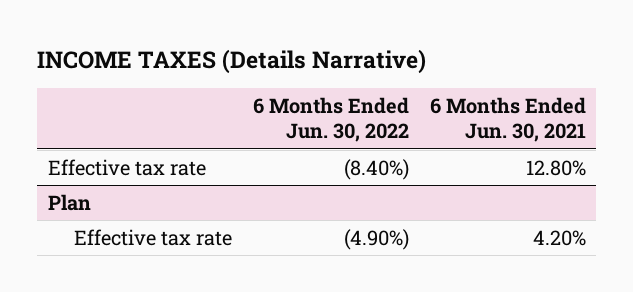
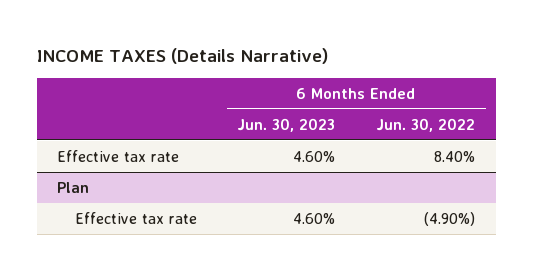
[429,96,586,143] 6 Months Ended Jun. 30, 2021 -> none
none -> [237,117,336,132] Jun. 30, 2023
[344,158,410,180] (8.40%) -> [434,150,476,162] 8.40%

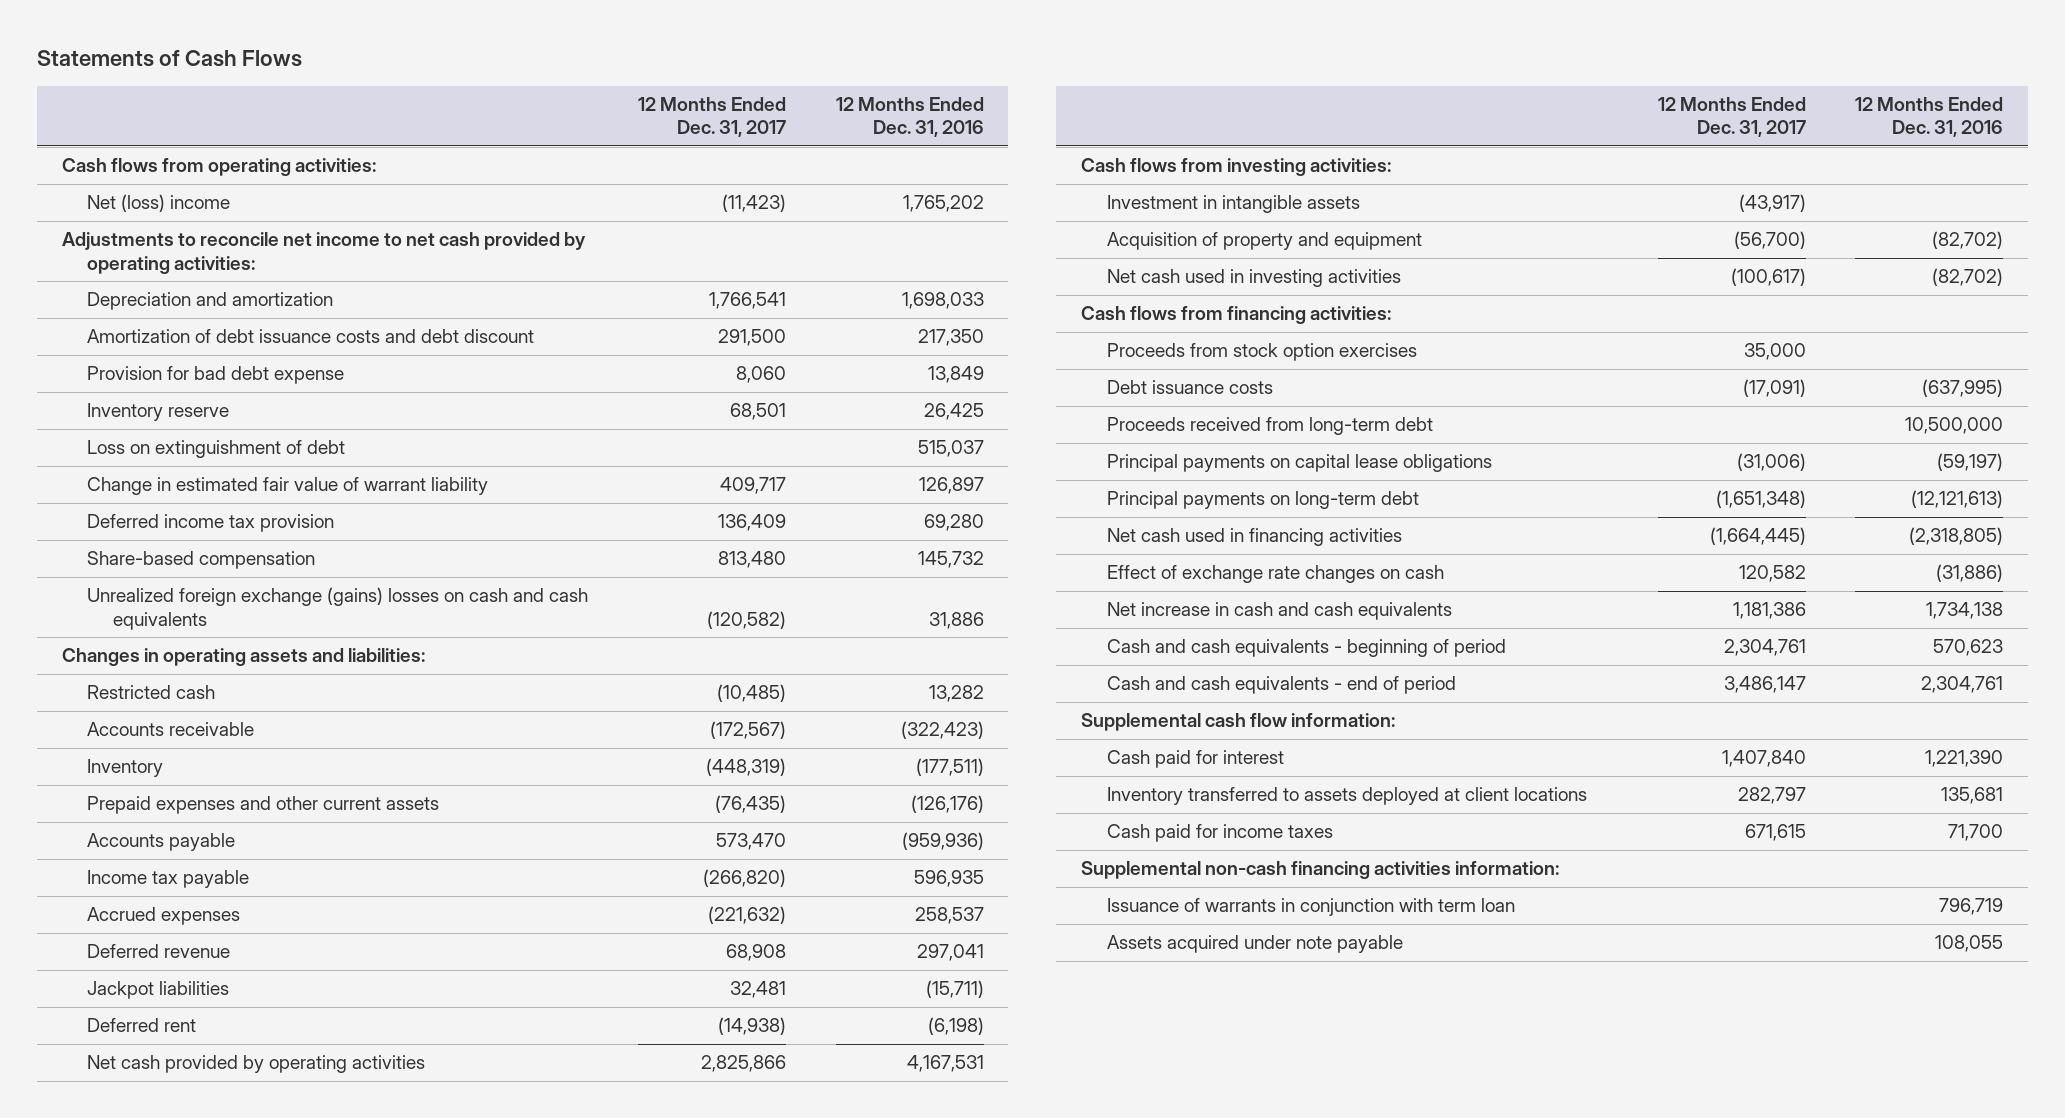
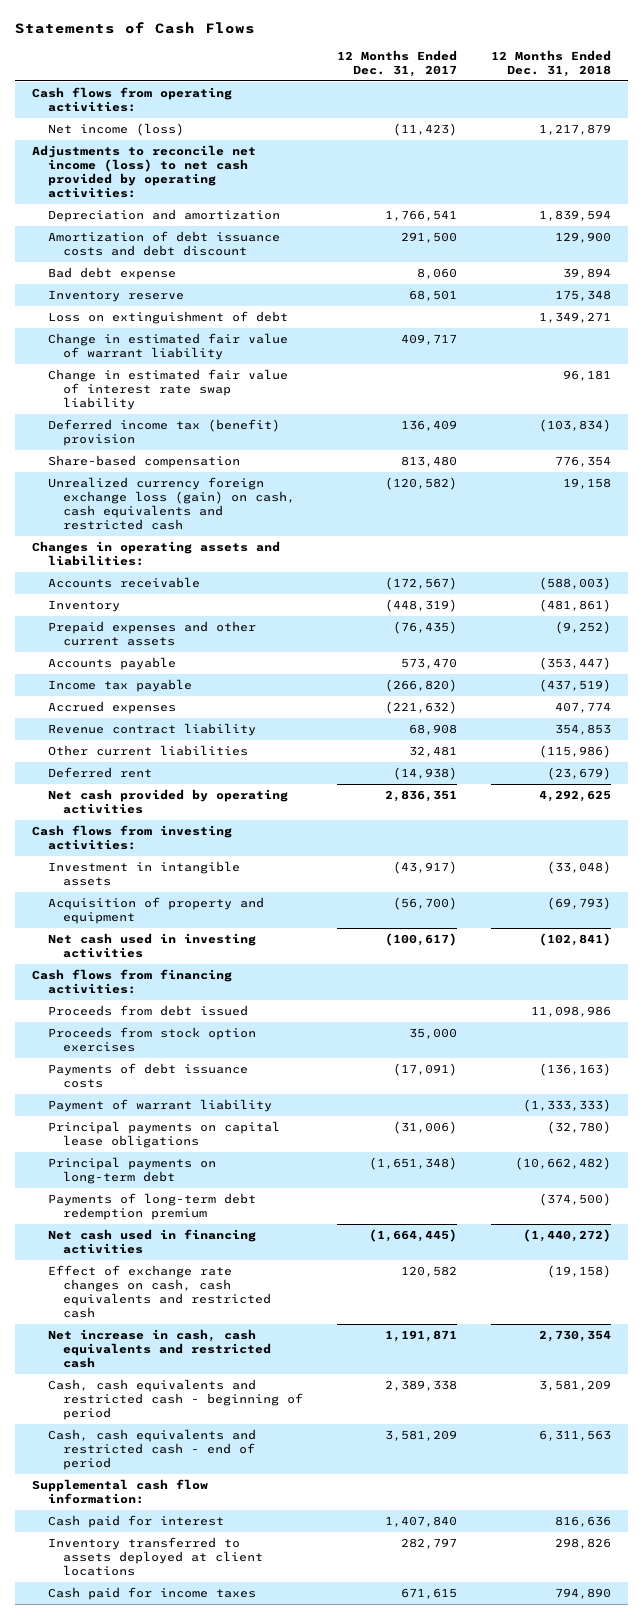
[835,96,984,138] 12 Months Ended Dec. 31, 2016 -> none
none -> [491,49,612,77] 12 Months Ended Dec. 31, 2018
[87,194,231,213] Net (loss) income -> [47,123,184,137] Net income (loss)
[61,232,586,274] Adjustments to reconcile net income to net cash provided by operating activities: -> [32,145,257,198] Adjustments to reconcile net income (loss) to net cash provided by operating activities:
[87,366,345,385] Provision for bad debt expense -> [47,267,176,281] Bad debt expense
none -> [47,369,288,410] Change in estimated fair value of interest rate swap liability
[87,514,335,533] Deferred income tax provision -> [47,419,280,447] Deferred income tax (benefit) provision
[87,587,589,630] Unrealized foreign exchange (gains) losses on cash and cash equivalents -> [47,477,296,530] Unrealized currency foreign exchange loss (gain) on cash, cash equivalents and restricted cash
[87,685,216,700] Restricted cash -> none
[87,944,231,959] Deferred revenue -> [47,723,256,737] Revenue contract liability
[87,981,230,1000] Jackpot liabilities -> [47,745,248,757] Other current liabilities
[700,1055,786,1073] 2,825,866 -> [385,790,458,803] 2,836,351
none -> [47,1005,248,1017] Proceeds from debt issued
[1106,417,1433,436] Proceeds received from long-term debt -> none
[1106,380,1273,395] Debt issuance costs -> [47,1063,248,1089] Payments of debt issuance costs
none -> [47,1099,272,1113] Payment of warrant liability
none -> [47,1193,256,1221] Payments of long-term debt redemption premium
[1106,565,1444,584] Effect of exchange rate changes on cash -> [47,1265,272,1318] Effect of exchange rate changes on cash, cash equivalents and restricted cash
[1106,602,1452,621] Net increase in cash and cash equivalents -> [47,1329,272,1368] Net increase in cash, cash equivalents and restricted cash
[1732,602,1806,620] 1,181,386 -> [385,1330,458,1343] 1,191,871
[1106,639,1506,658] Cash and cash equivalents - beginning of period -> [47,1379,304,1420] Cash, cash equivalents and restricted cash - beginning of period
[1723,639,1806,657] 2,304,761 -> [385,1380,458,1392] 2,389,338
[1106,676,1456,695] Cash and cash equivalents - end of period -> [47,1429,256,1470] Cash, cash equivalents and restricted cash - end of period
[1723,676,1806,694] 3,486,147 -> [385,1430,458,1442] 3,581,209
[1081,861,1560,880] Supplemental non-cash financing activities information: -> none
[1106,898,1515,917] Issuance of warrants in conjunction with term loan -> none
[1106,935,1403,954] Assets acquired under note payable -> none

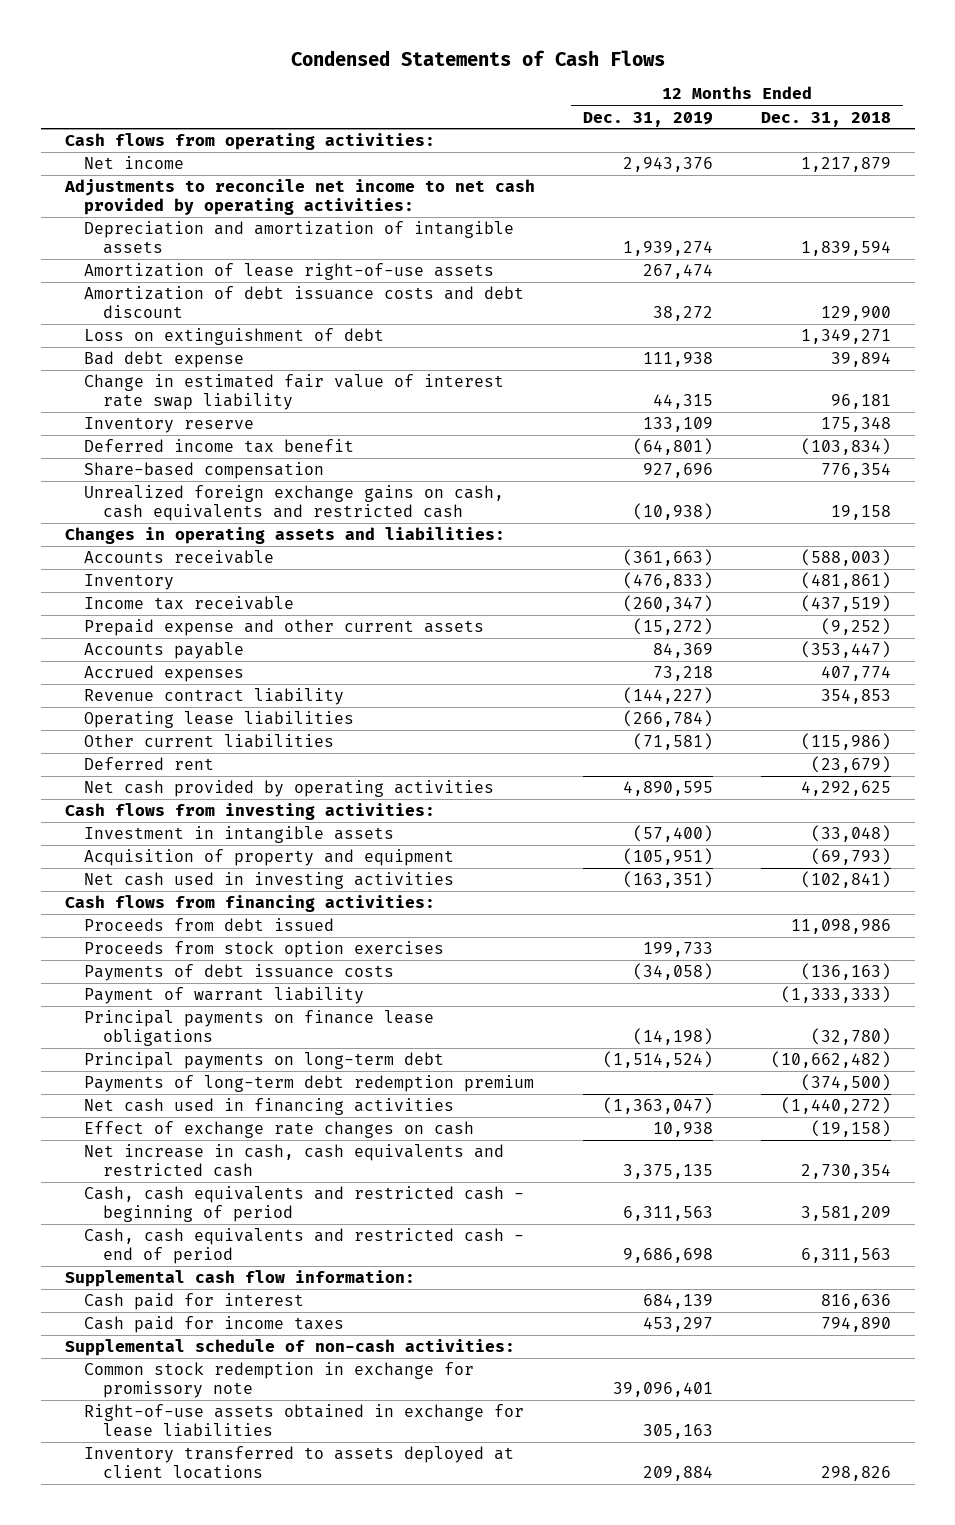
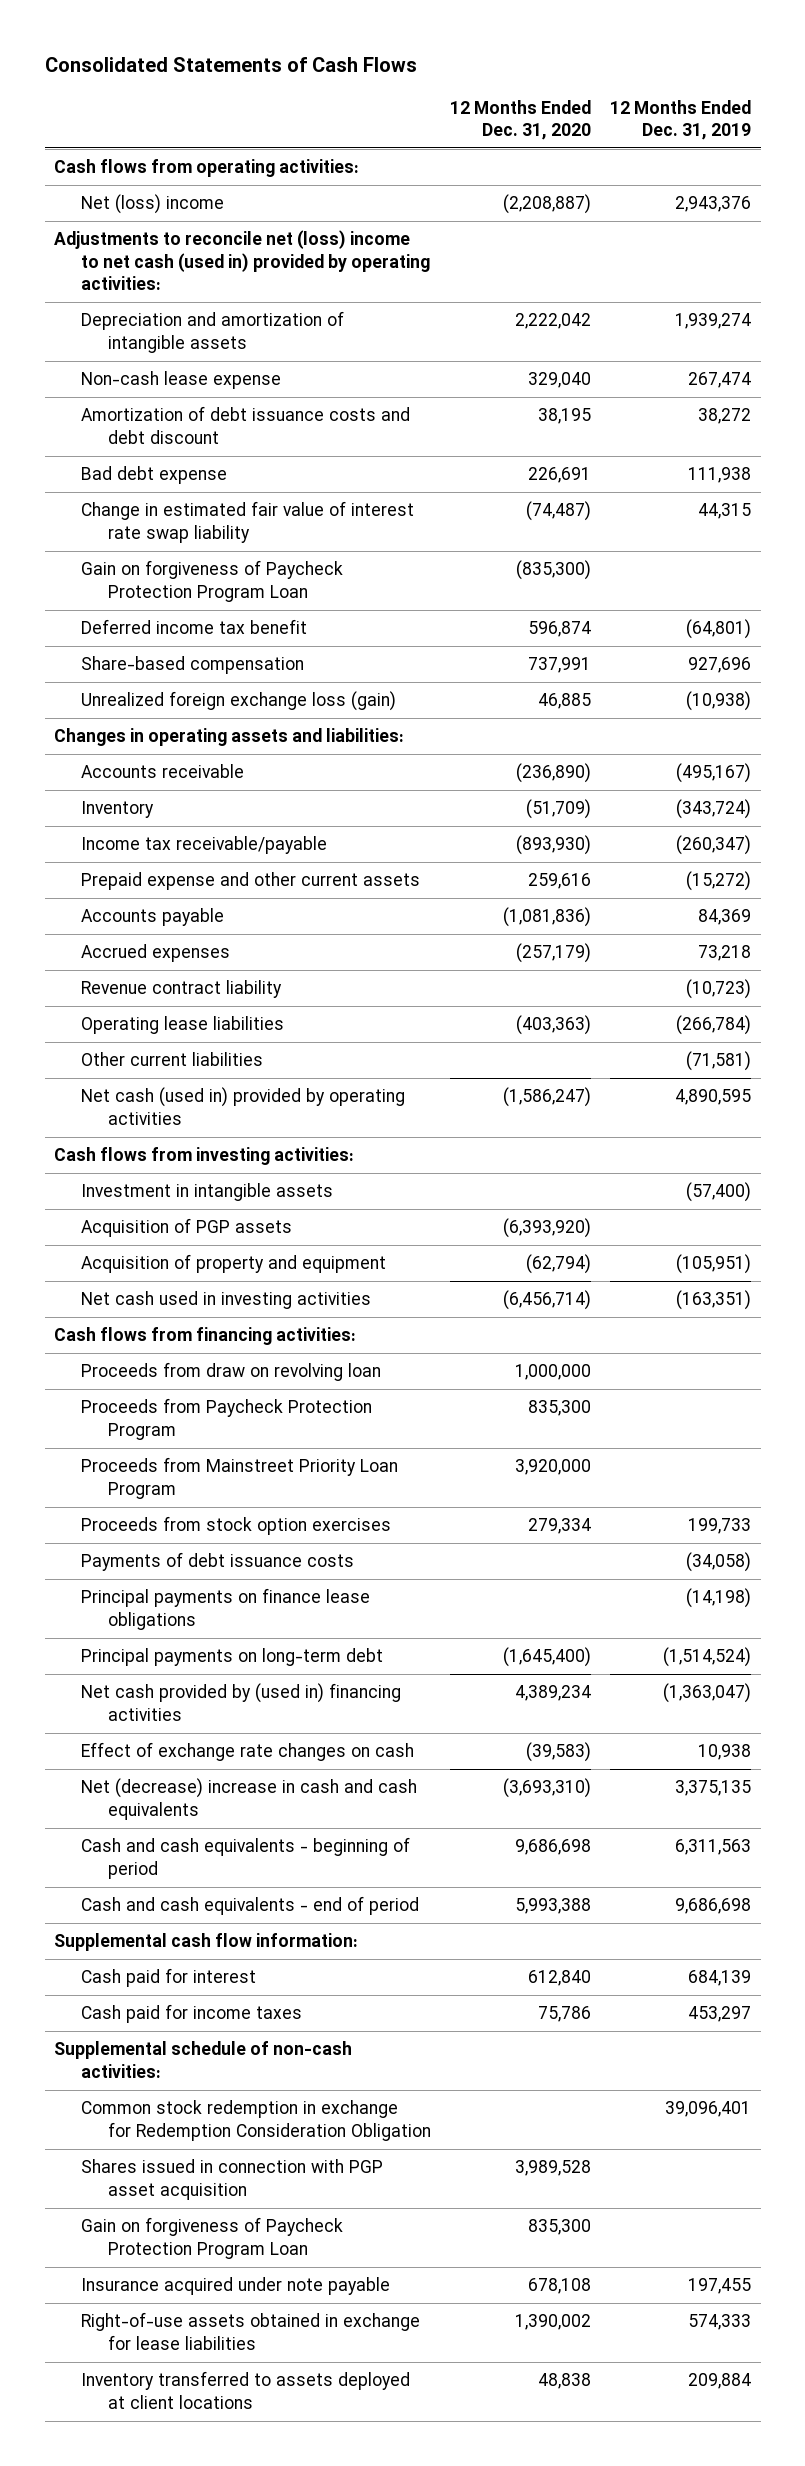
[290,50,665,67] Condensed Statements of Cash Flows -> [44,56,417,72] Consolidated Statements of Cash Flows
[760,111,891,127] Dec. 31, 2018 -> none
none -> [449,99,591,141] 12 Months Ended Dec. 31, 2020
[84,156,185,170] Net income -> [80,194,224,215] Net (loss) income
[63,179,535,216] Adjustments to reconcile net income to net cash provided by operating activities: -> [54,230,430,291] Adjustments to reconcile net (loss) income to net cash (used in) provided by operating activities:
[84,263,495,281] Amortization of lease right-of-use assets -> [80,371,281,390] Non-cash lease expense
[84,328,385,346] Loss on extinguishment of debt -> none
[84,417,255,434] Inventory reserve -> none
none -> [80,560,343,602] Gain on forgiveness of Paycheck Protection Program Loan
[84,485,505,522] Unrealized foreign exchange gains on cash, cash equivalents and restricted cash -> [80,691,396,712] Unrealized foreign exchange loss (gain)
[622,549,713,567] (361,663) -> [676,763,752,784] (495,167)
[622,572,713,590] (476,833) -> [676,799,752,820] (343,724)
[84,596,295,611] Income tax receivable -> [80,836,327,855] Income tax receivable/payable
[622,687,713,705] (144,227) -> [686,979,752,1000] (10,723)
[84,757,215,771] Deferred rent -> none
[84,780,495,798] Net cash provided by operating activities -> [80,1087,405,1125] Net cash (used in) provided by operating activities
none -> [80,1218,292,1238] Acquisition of PGP assets
[84,918,335,932] Proceeds from debt issued -> none
none -> [80,1362,381,1382] Proceeds from draw on revolving loan
none -> [80,1398,372,1440] Proceeds from Paycheck Protection Program
none -> [80,1457,398,1499] Proceeds from Mainstreet Priority Loan Program
[84,987,365,1005] Payment of warrant liability -> none
[84,1075,535,1093] Payments of long-term debt redemption premium -> none
[84,1098,455,1116] Net cash used in financing activities -> [80,1683,401,1721] Net cash provided by (used in) financing activities
[84,1144,505,1178] Net increase in cash, cash equivalents and restricted cash -> [80,1778,417,1820] Net (decrease) increase in cash and cash equivalents
[84,1186,525,1223] Cash, cash equivalents and restricted cash - beginning of period -> [80,1837,410,1879] Cash and cash equivalents - beginning of period
[84,1228,525,1265] Cash, cash equivalents and restricted cash - end of period -> [80,1896,419,1916] Cash and cash equivalents - end of period
[84,1362,475,1399] Common stock redemption in exchange for promissory note -> [80,2100,431,2141] Common stock redemption in exchange for Redemption Consideration Obligation
none -> [80,2159,383,2200] Shares issued in connection with PGP asset acquisition
none -> [80,2217,343,2259] Gain on forgiveness of Paycheck Protection Program Loan
none -> [80,2277,390,2296] Insurance acquired under note payable
[642,1424,713,1440] 305,163 -> [688,2314,752,2331] 574,333

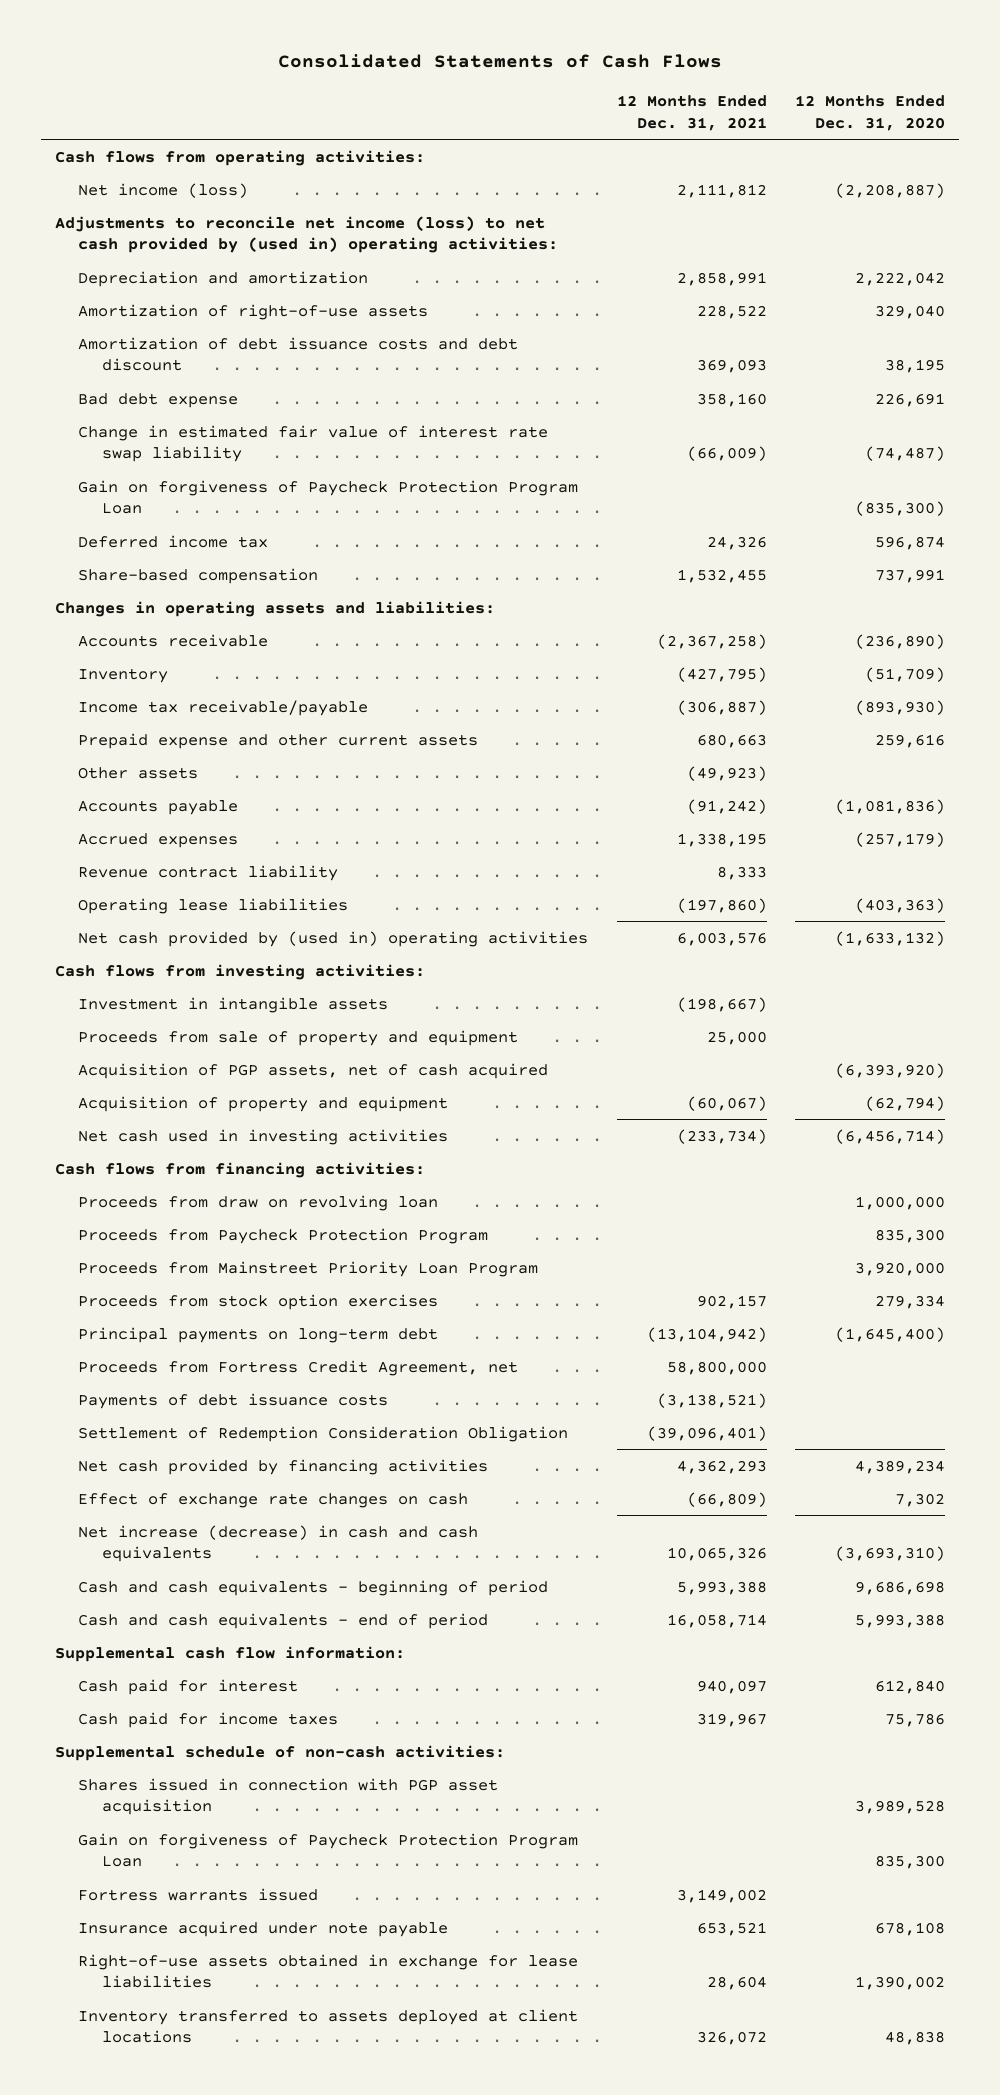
[610,99,752,141] 12 Months Ended Dec. 31, 2019 -> none
none -> [616,95,767,131] 12 Months Ended Dec. 31, 2021
[80,194,224,215] Net (loss) income -> [78,182,249,198] Net income (loss)
[54,230,430,291] Adjustments to reconcile net (loss) income to net cash (used in) provided by operating activities: -> [55,215,559,254] Adjustments to reconcile net income (loss) to net cash provided by (used in) operating activities:
[80,311,344,353] Depreciation and amortization of intangible assets -> [78,270,369,287] Depreciation and amortization
[80,371,281,390] Non-cash lease expense -> [78,303,429,320] Amortization of right-of-use assets
[80,619,307,635] Deferred income tax benefit -> [78,534,269,548] Deferred income tax
[80,691,396,712] Unrealized foreign exchange loss (gain) -> none
none -> [78,766,199,779] Other assets
[80,1052,263,1067] Other current liabilities -> none
[80,1087,405,1125] Net cash (used in) provided by operating activities -> [78,930,589,947] Net cash provided by (used in) operating activities
[502,1087,591,1108] (1,586,247) -> [834,930,945,946] (1,633,132)
none -> [78,1029,519,1046] Proceeds from sale of property and equipment
[80,1218,292,1238] Acquisition of PGP assets -> [78,1062,549,1079] Acquisition of PGP assets, net of cash acquired
[80,1588,370,1630] Principal payments on finance lease obligations -> none
none -> [78,1359,519,1376] Proceeds from Fortress Credit Agreement, net
[80,1552,354,1572] Payments of debt issuance costs -> [78,1392,389,1409] Payments of debt issuance costs
none -> [78,1425,569,1442] Settlement of Redemption Consideration Obligation
[80,1683,401,1721] Net cash provided by (used in) financing activities -> [78,1458,489,1475] Net cash provided by financing activities
[525,1742,591,1763] (39,583) -> [894,1492,945,1507] 7,302
[80,1778,417,1820] Net (decrease) increase in cash and cash equivalents -> [78,1524,479,1563] Net increase (decrease) in cash and cash equivalents
[80,2100,431,2141] Common stock redemption in exchange for Redemption Consideration Obligation -> none
none -> [78,1887,319,1901] Fortress warrants issued

